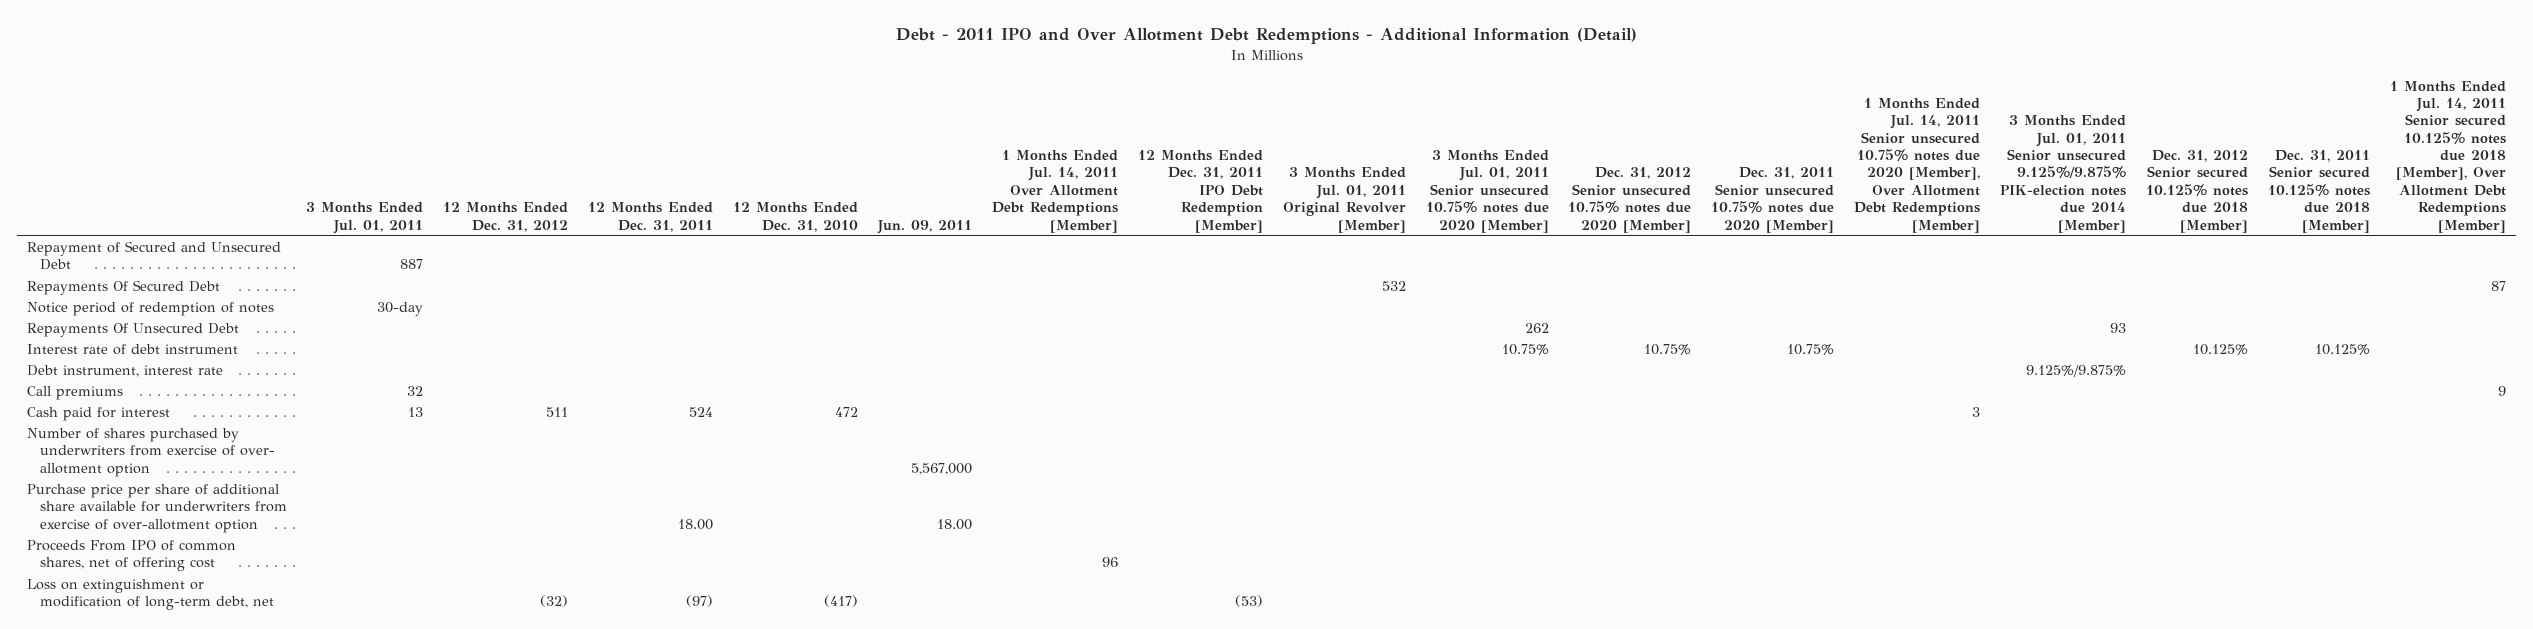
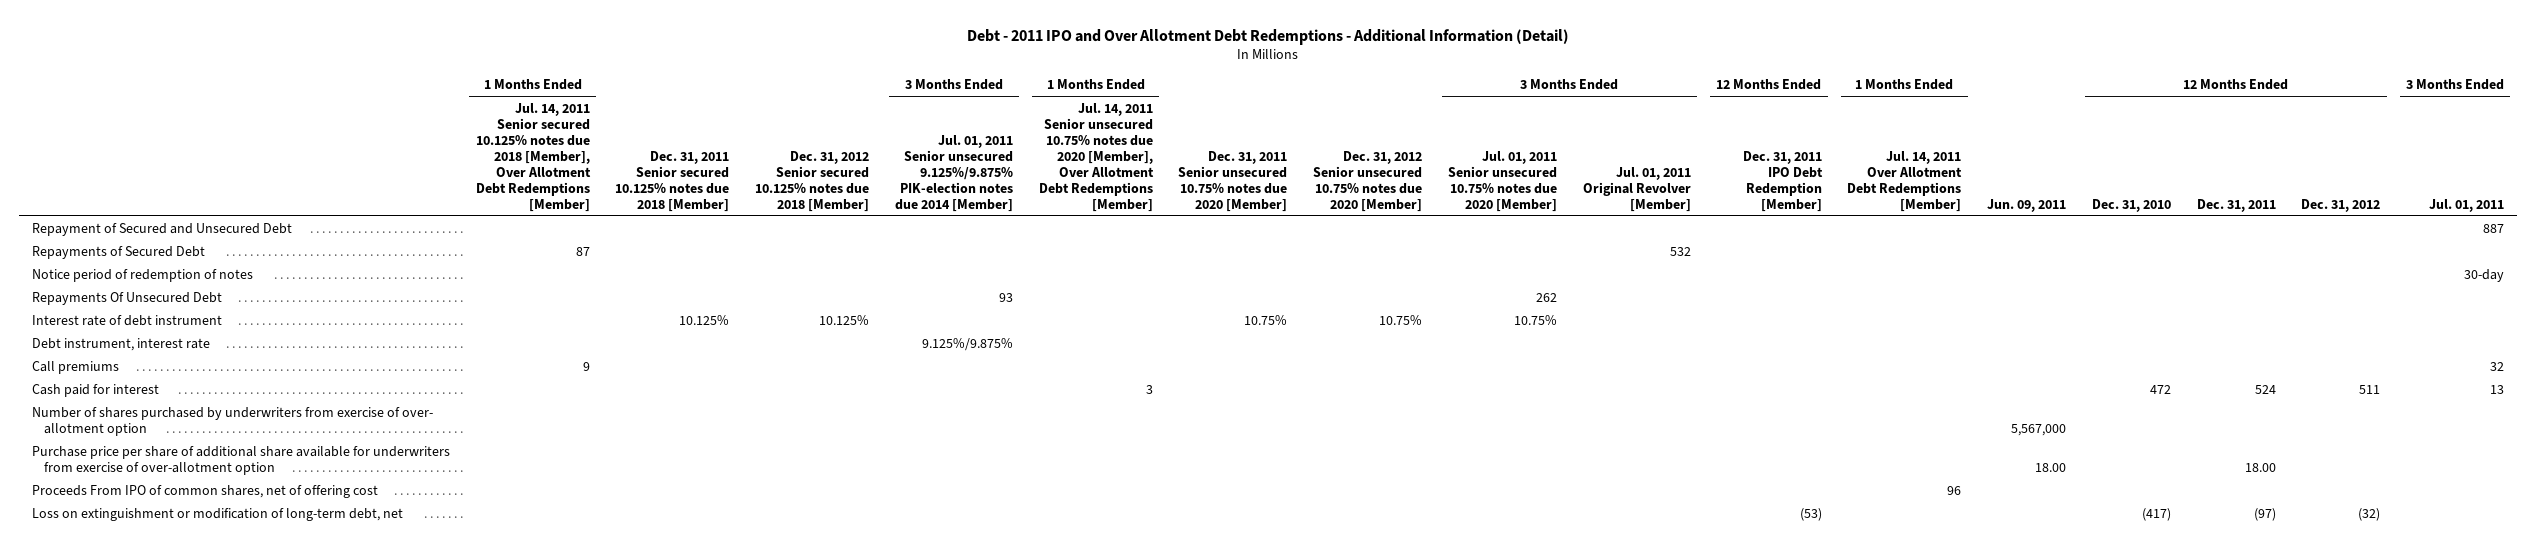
[27,279,221,295] Repayments Of Secured Debt -> [31,246,205,260] Repayments of Secured Debt

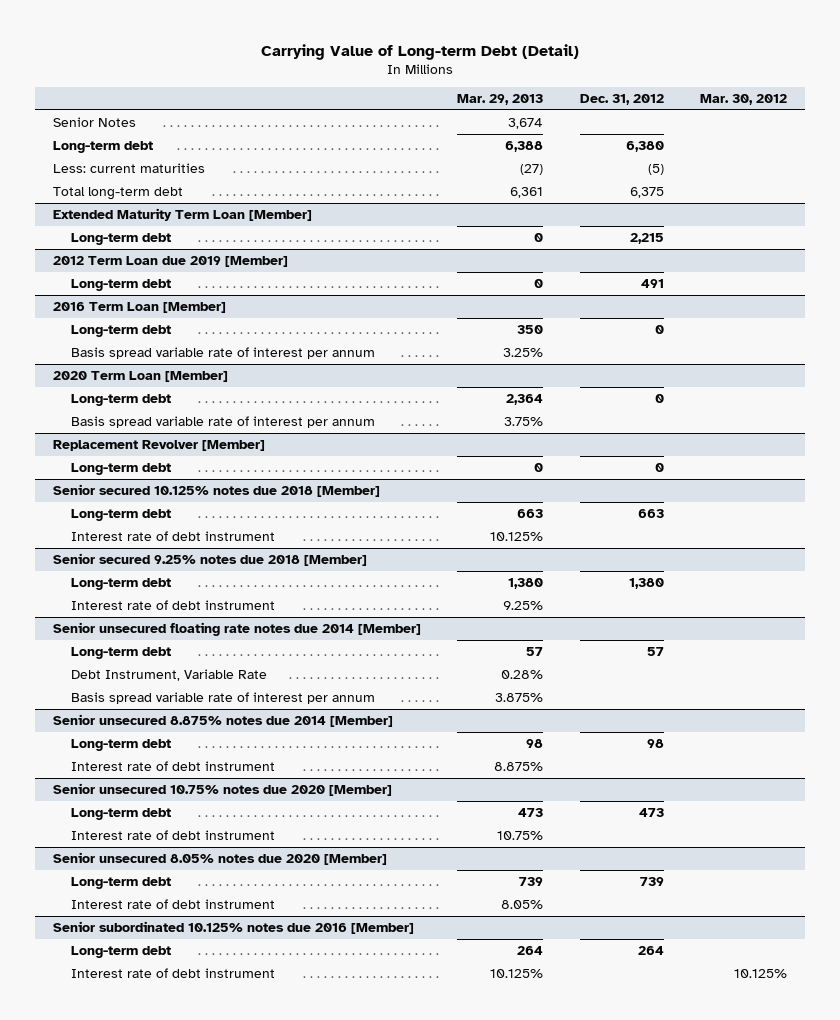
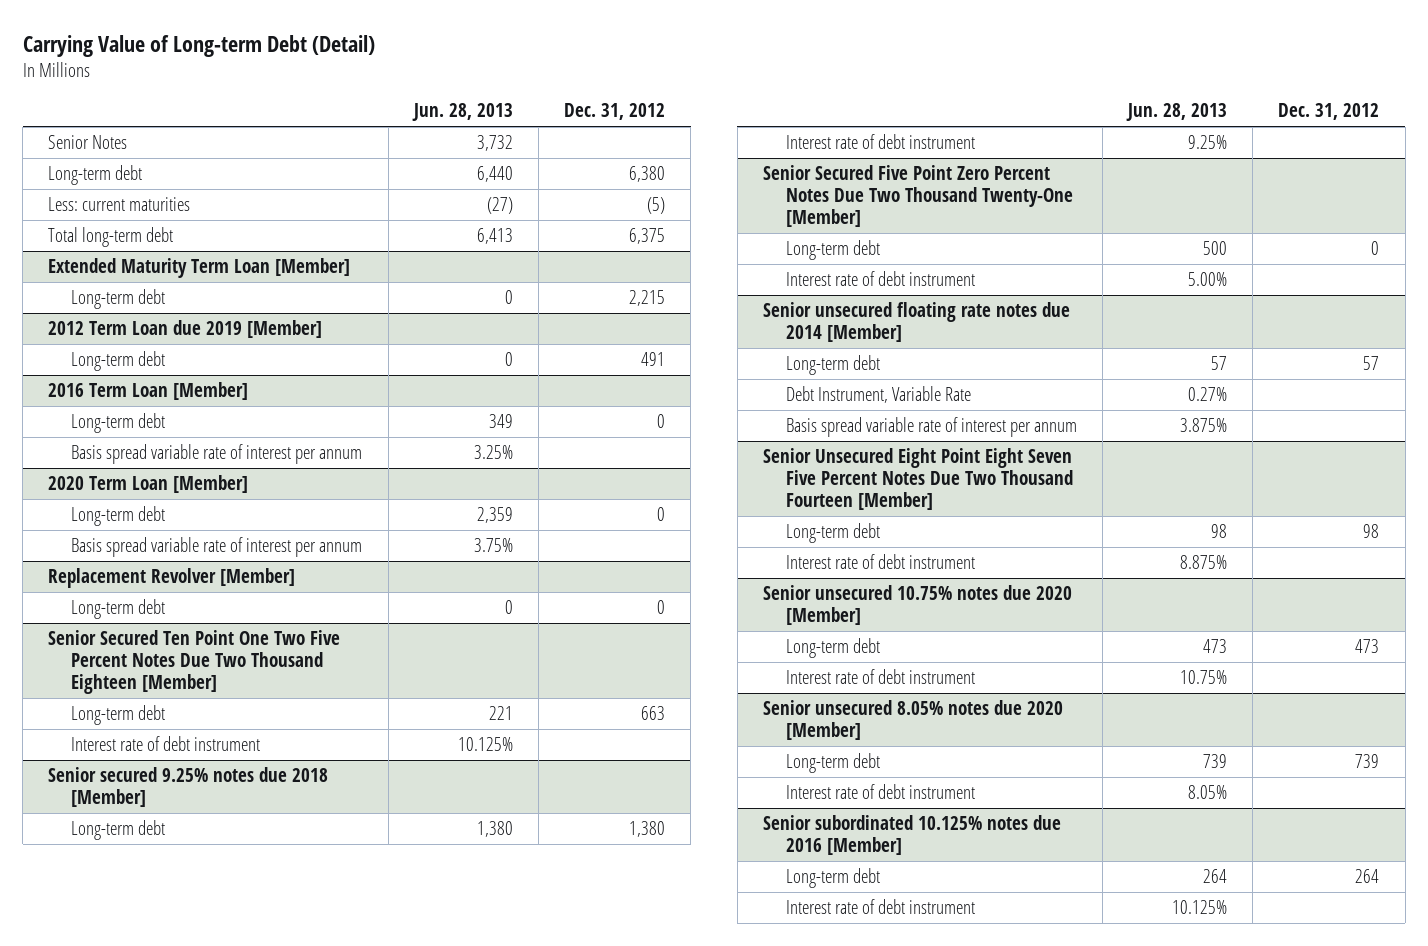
[457,93,544,105] Mar. 29, 2013 -> none
[700,93,788,105] Mar. 30, 2012 -> none
none -> [411,103,513,122] Jun. 28, 2013
[53,483,381,497] Senior secured 10.125% notes due 2018 [Member] -> [48,629,341,695] Senior Secured Ten Point One Two Five Percent Notes Due Two Thousand Eighteen [Member]
none -> [762,164,1073,228] Senior Secured Five Point Zero Percent Notes Due Two Thousand Twenty-One [Member]
none -> [785,239,880,260] Long-term debt
none -> [785,270,975,286] Interest rate of debt instrument
[53,713,394,727] Senior unsecured 8.875% notes due 2014 [Member] -> [762,447,1073,511] Senior Unsecured Eight Point Eight Seven Five Percent Notes Due Two Thousand Fourteen [Member]

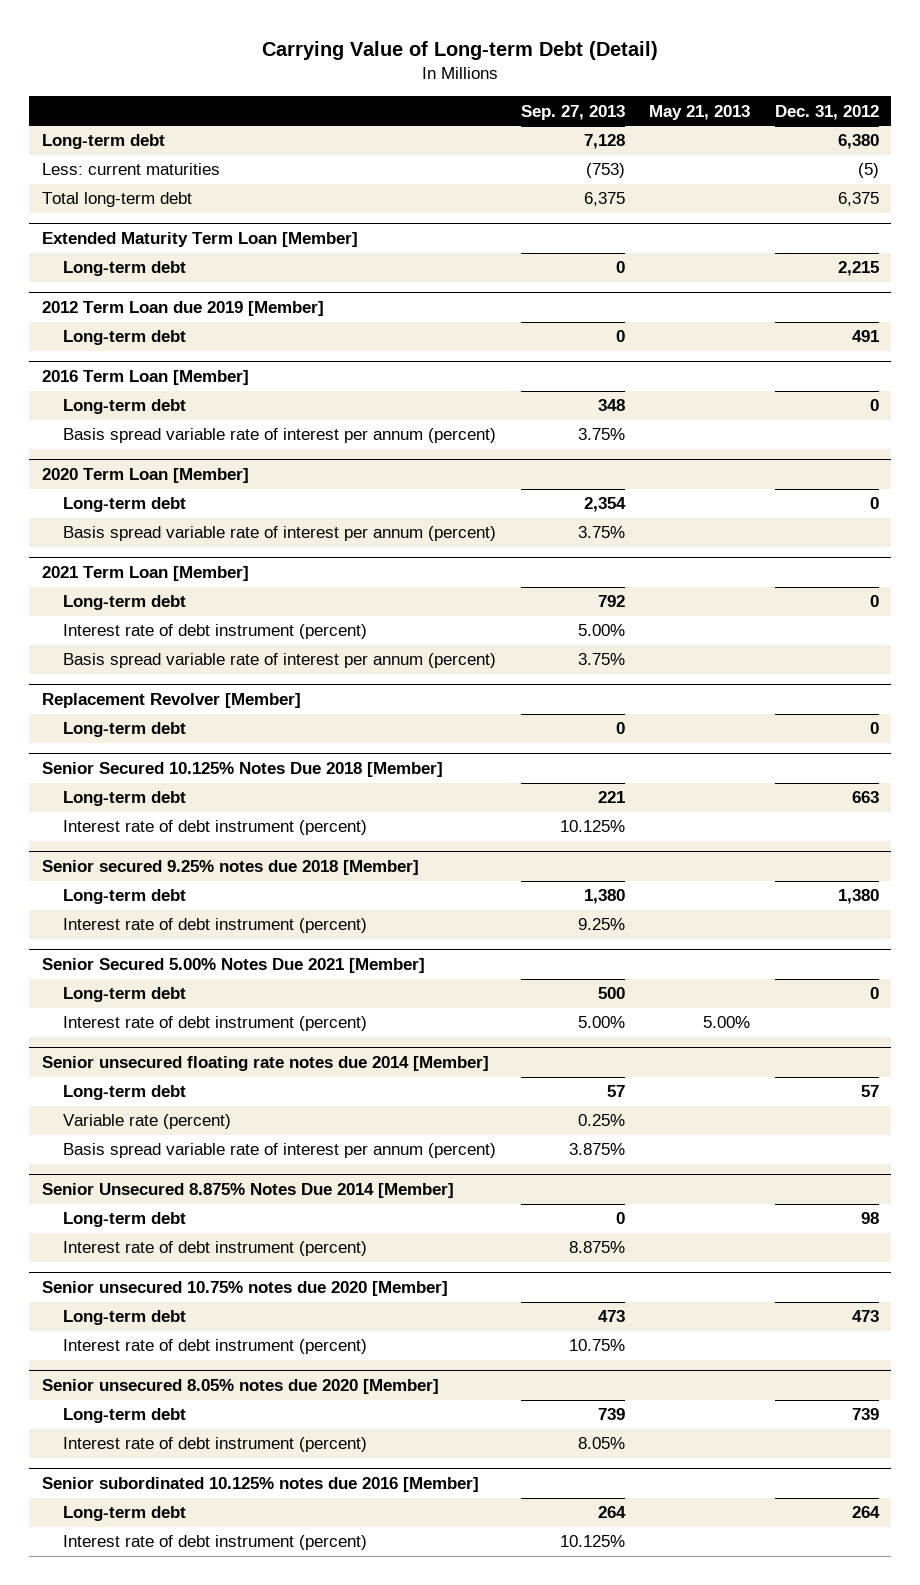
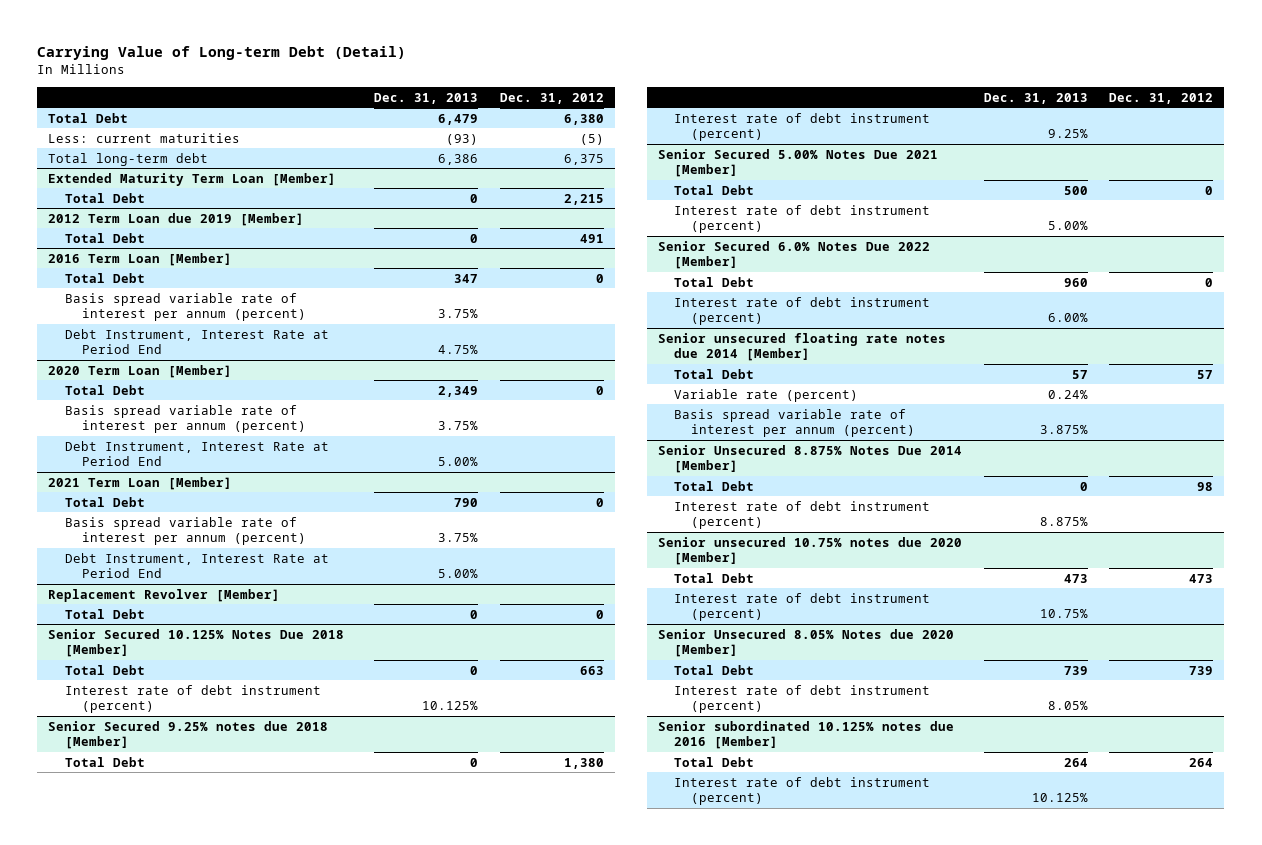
[520,104,625,120] Sep. 27, 2013 -> none
[649,104,751,120] May 21, 2013 -> none
none -> [374,92,479,104] Dec. 31, 2013
[41,134,165,150] Long-term debt -> [48,112,129,123] Total Debt
[63,261,187,277] Long-term debt -> [64,192,145,203] Total Debt
[63,330,187,346] Long-term debt -> [64,232,145,243] Total Debt
[63,399,187,415] Long-term debt -> [64,272,145,283] Total Debt
none -> [64,328,329,355] Debt Instrument, Interest Rate at Period End
[63,497,187,513] Long-term debt -> [64,384,145,395] Total Debt
none -> [64,440,329,467] Debt Instrument, Interest Rate at Period End
[63,624,368,640] Interest rate of debt instrument (percent) -> none
[63,595,187,611] Long-term debt -> [64,496,145,507] Total Debt
none -> [64,552,329,579] Debt Instrument, Interest Rate at Period End
[63,722,187,738] Long-term debt -> [64,608,145,619] Total Debt
[63,791,187,807] Long-term debt -> [64,664,145,675] Total Debt
[41,860,419,876] Senior secured 9.25% notes due 2018 [Member] -> [48,720,329,750] Senior Secured 9.25% notes due 2018 [Member]
[63,889,187,905] Long-term debt -> [64,756,145,767] Total Debt
[63,987,187,1003] Long-term debt -> [674,184,755,195] Total Debt
none -> [657,240,930,270] Senior Secured 6.0% Notes Due 2022 [Member]
none -> [674,276,755,287] Total Debt
none -> [674,296,931,326] Interest rate of debt instrument (percent)
[63,1085,187,1101] Long-term debt -> [674,368,755,379] Total Debt
[63,1212,187,1228] Long-term debt -> [674,480,755,491] Total Debt
[63,1310,187,1326] Long-term debt -> [674,572,755,583] Total Debt
[41,1379,439,1395] Senior unsecured 8.05% notes due 2020 [Member] -> [657,628,954,658] Senior Unsecured 8.05% Notes due 2020 [Member]
[63,1408,187,1424] Long-term debt -> [674,664,755,675] Total Debt
[63,1506,187,1522] Long-term debt -> [674,756,755,767] Total Debt

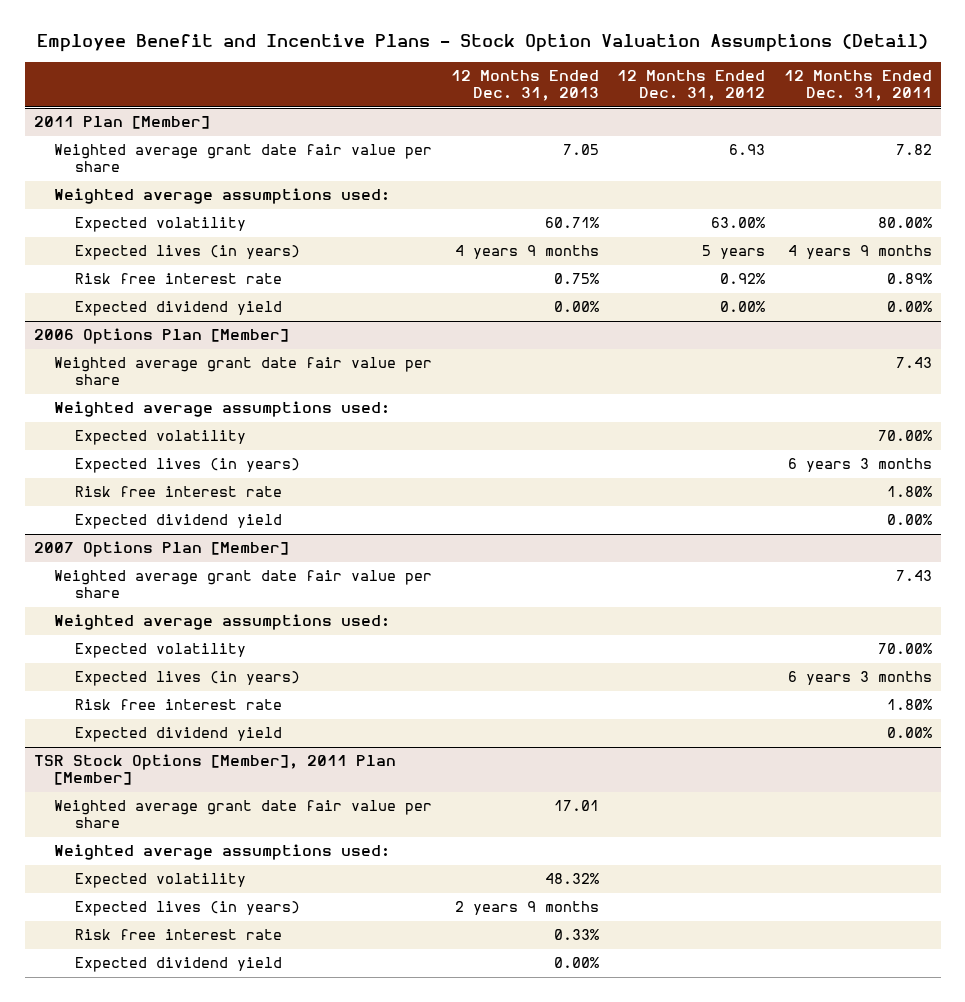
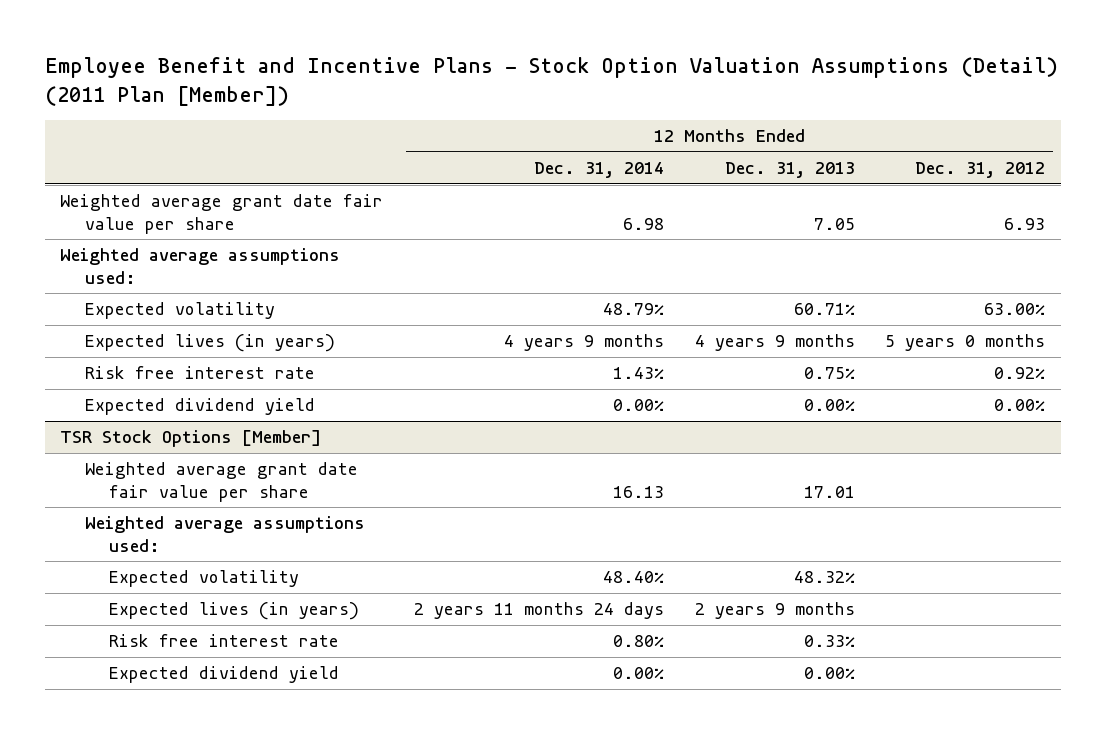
[36,34,928,53] Employee Benefit and Incentive Plans - Stock Option Valuation Assumptions (Detail) -> [45,57,1059,106] Employee Benefit and Incentive Plans - Stock Option Valuation Assumptions (Detail) (2011 Plan [Member])
[783,70,932,102] 12 Months Ended Dec. 31, 2011 -> none
none -> [534,162,665,179] Dec. 31, 2014
[33,116,210,130] 2011 Plan [Member] -> none
[702,245,766,260] 5 years -> [885,334,1046,352] 5 years 0 months
[33,328,289,345] 2006 Options Plan [Member] -> none
[54,357,433,386] Weighted average grant date fair value per share -> none
[54,401,391,418] Weighted average assumptions used: -> none
[75,430,247,446] Expected volatility -> none
[75,458,301,474] Expected lives (in years) -> none
[75,486,283,498] Risk free interest rate -> none
[75,514,283,530] Expected dividend yield -> none
[33,541,289,558] 2007 Options Plan [Member] -> none
[54,570,433,599] Weighted average grant date fair value per share -> none
[54,614,391,631] Weighted average assumptions used: -> none
[75,643,247,659] Expected volatility -> none
[75,671,301,687] Expected lives (in years) -> none
[75,699,283,711] Risk free interest rate -> none
[75,727,283,743] Expected dividend yield -> none
[33,754,396,786] TSR Stock Options [Member], 2011 Plan [Member] -> [60,430,322,448] TSR Stock Options [Member]

